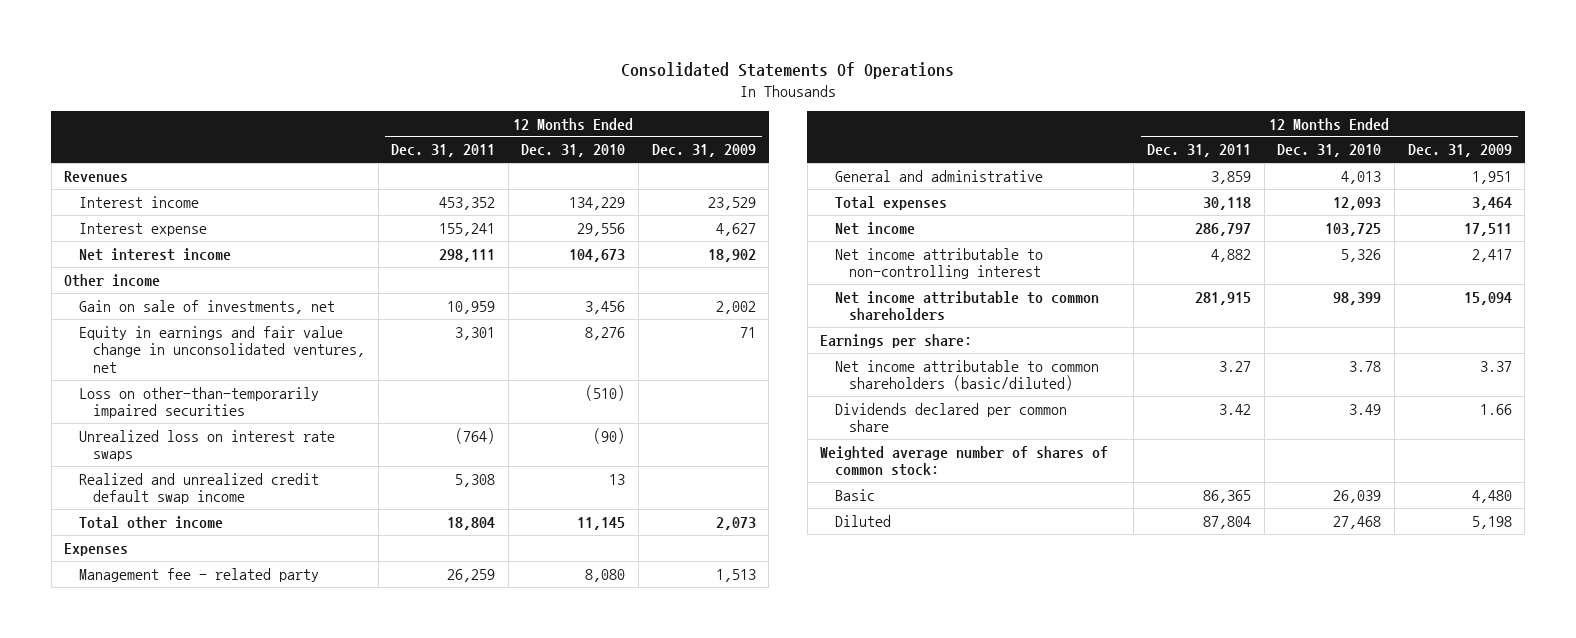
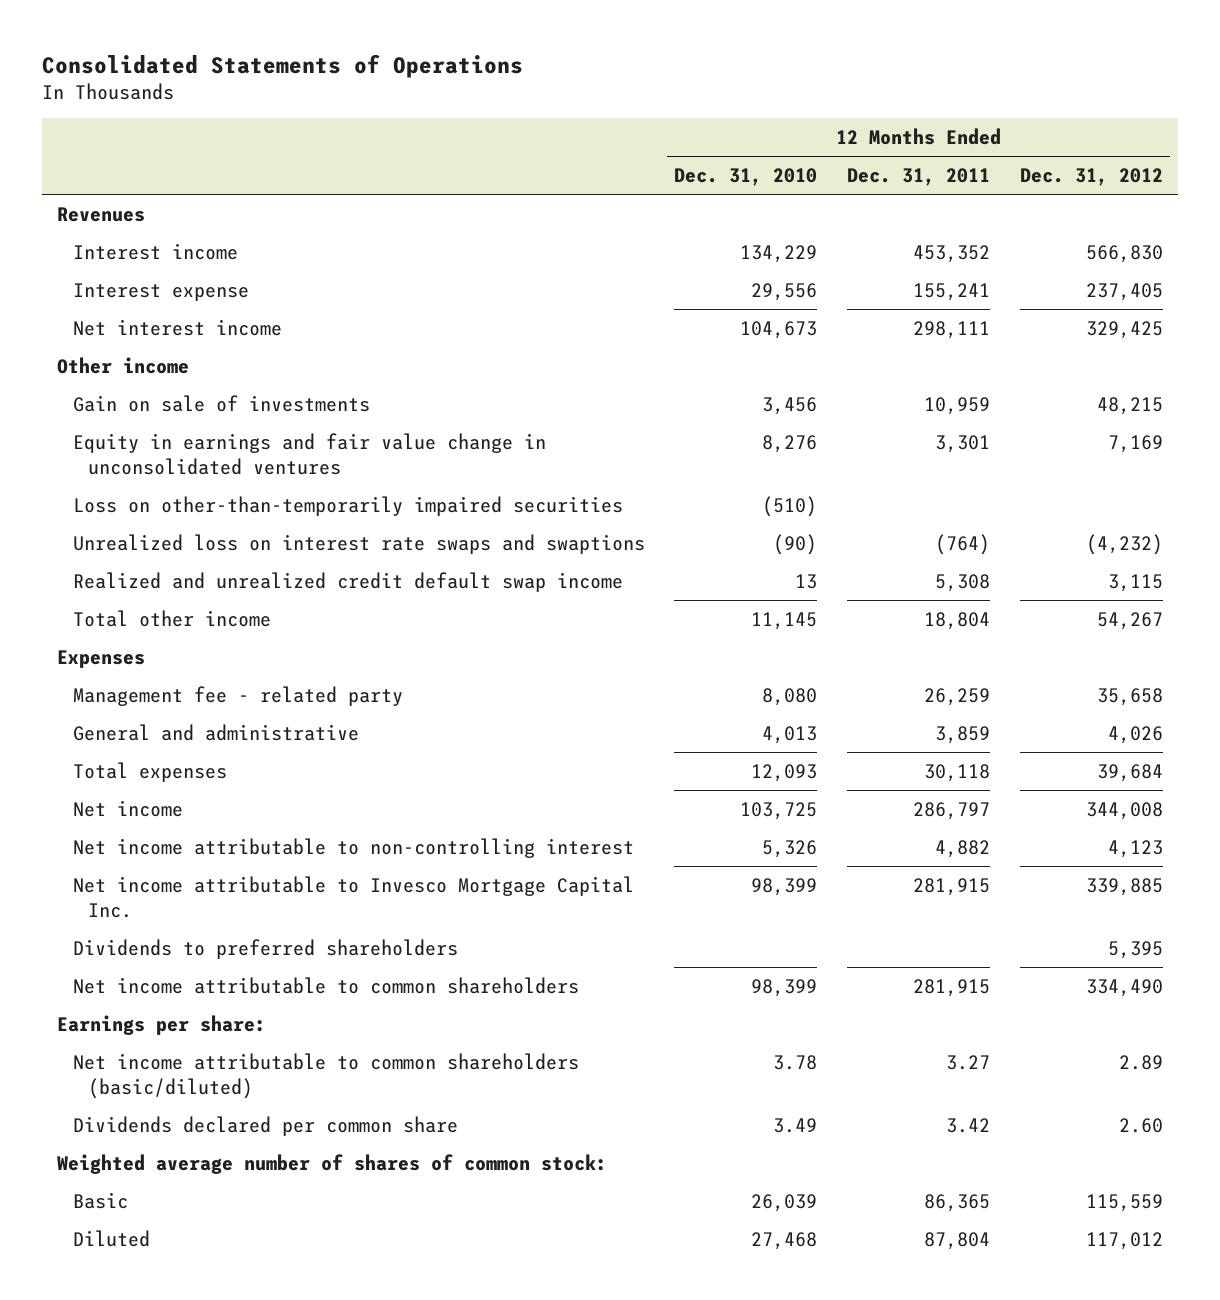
[620,62,954,80] Consolidated Statements Of Operations -> [42,53,524,78] Consolidated Statements of Operations
[651,144,756,158] Dec. 31, 2009 -> none
none -> [1019,167,1163,186] Dec. 31, 2012
[78,299,335,314] Gain on sale of investments, net -> [72,394,370,412] Gain on sale of investments
[78,325,365,374] Equity in earnings and fair value change in unconsolidated ventures, net -> [72,432,546,475] Equity in earnings and fair value change in unconsolidated ventures
[78,429,335,462] Unrealized loss on interest rate swaps -> [72,533,645,554] Unrealized loss on interest rate swaps and swaptions
none -> [72,875,634,918] Net income attributable to Invesco Mortgage Capital Inc.
none -> [72,938,458,959] Dividends to preferred shareholders

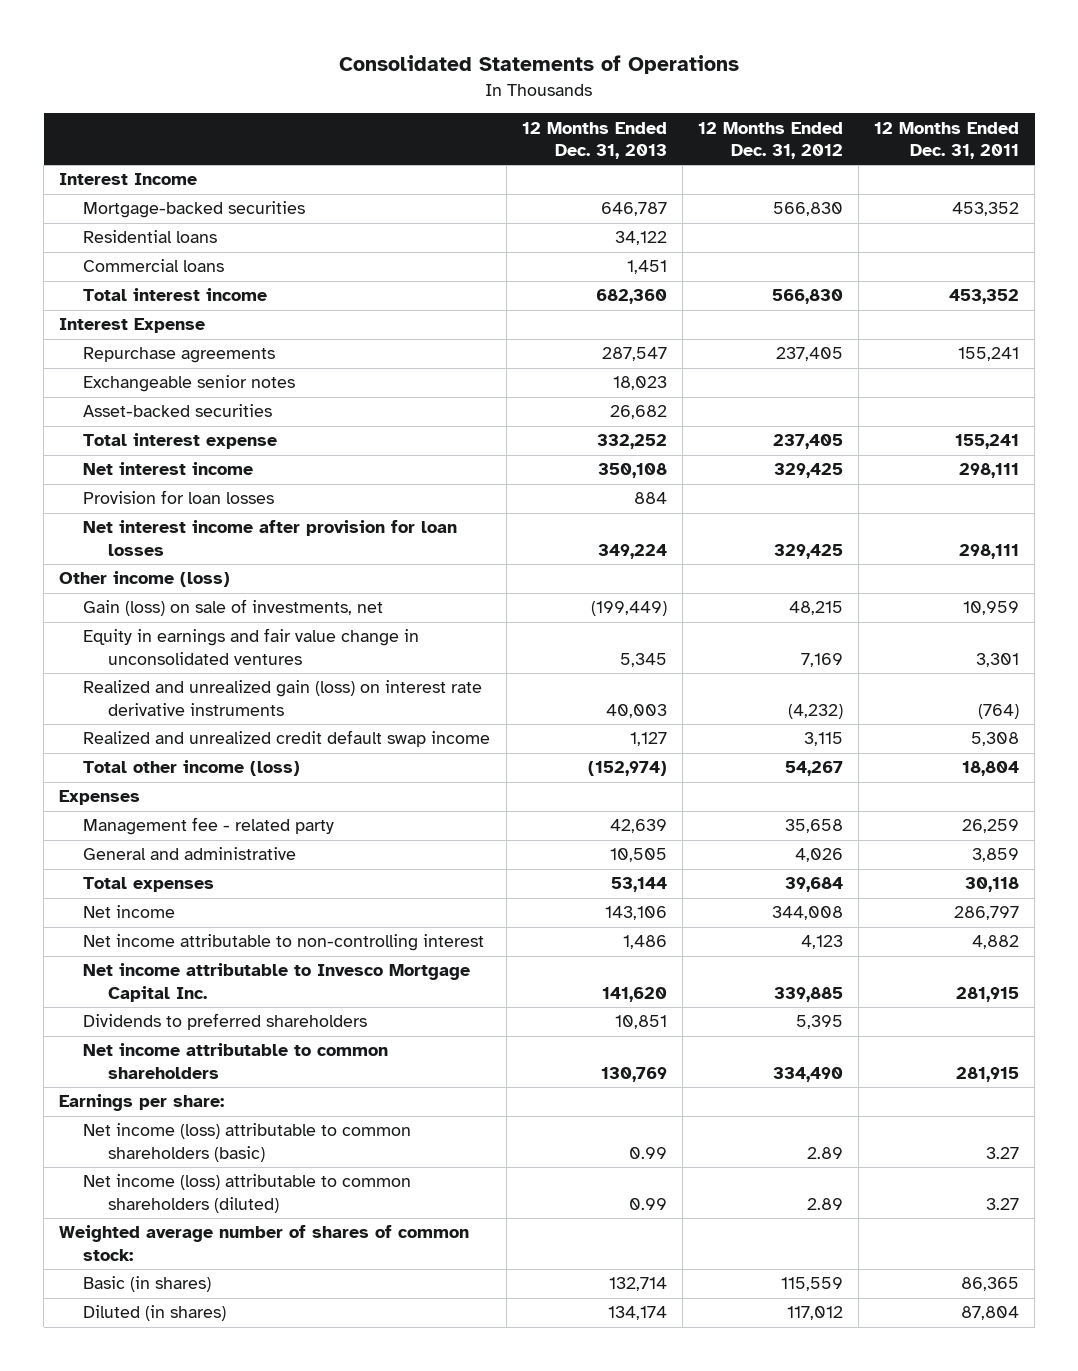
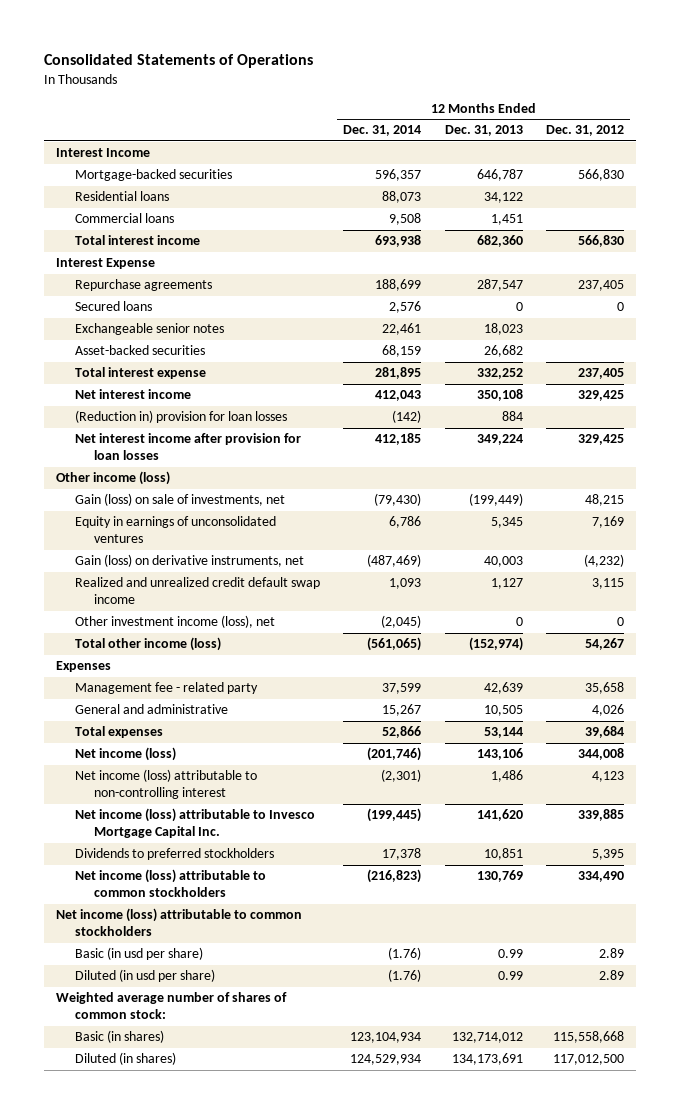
[874,121,1020,160] 12 Months Ended Dec. 31, 2011 -> none
none -> [343,125,422,137] Dec. 31, 2014
none -> [74,301,152,312] Secured loans
[83,490,275,505] Provision for loan losses -> [74,410,287,424] (Reduction in) provision for loan losses
[83,628,420,665] Equity in earnings and fair value change in unconsolidated ventures -> [74,516,276,544] Equity in earnings of unconsolidated ventures
[83,680,483,716] Realized and unrealized gain (loss) on interest rate derivative instruments -> [74,554,304,568] Gain (loss) on derivative instruments, net
none -> [74,615,275,629] Other investment income (loss), net
[59,1094,225,1112] Earnings per share: -> none
[83,905,176,919] Net income -> [74,747,176,762] Net income (loss)
[83,934,485,952] Net income attributable to non-controlling interest -> [74,769,257,800] Net income (loss) attributable to non-controlling interest
[83,963,471,1002] Net income attributable to Invesco Mortgage Capital Inc. -> [74,808,315,839] Net income (loss) attributable to Invesco Mortgage Capital Inc.
[83,1013,368,1031] Dividends to preferred shareholders -> [74,848,274,861] Dividends to preferred stockholders
[83,1043,389,1079] Net income attributable to common shareholders -> [74,869,266,898] Net income (loss) attributable to common stockholders
none -> [55,908,302,937] Net income (loss) attributable to common stockholders
[83,1123,412,1162] Net income (loss) attributable to common shareholders (basic) -> [74,947,203,961] Basic (in usd per share)
[83,1174,412,1213] Net income (loss) attributable to common shareholders (diluted) -> [74,969,215,983] Diluted (in usd per share)
[608,1277,667,1292] 132,714 -> [451,1032,523,1044] 132,714,012
[780,1277,843,1292] 115,559 -> [553,1031,625,1044] 115,558,668
[607,1306,667,1321] 134,174 -> [451,1053,523,1066] 134,173,691
[786,1306,843,1321] 117,012 -> [553,1054,625,1066] 117,012,500

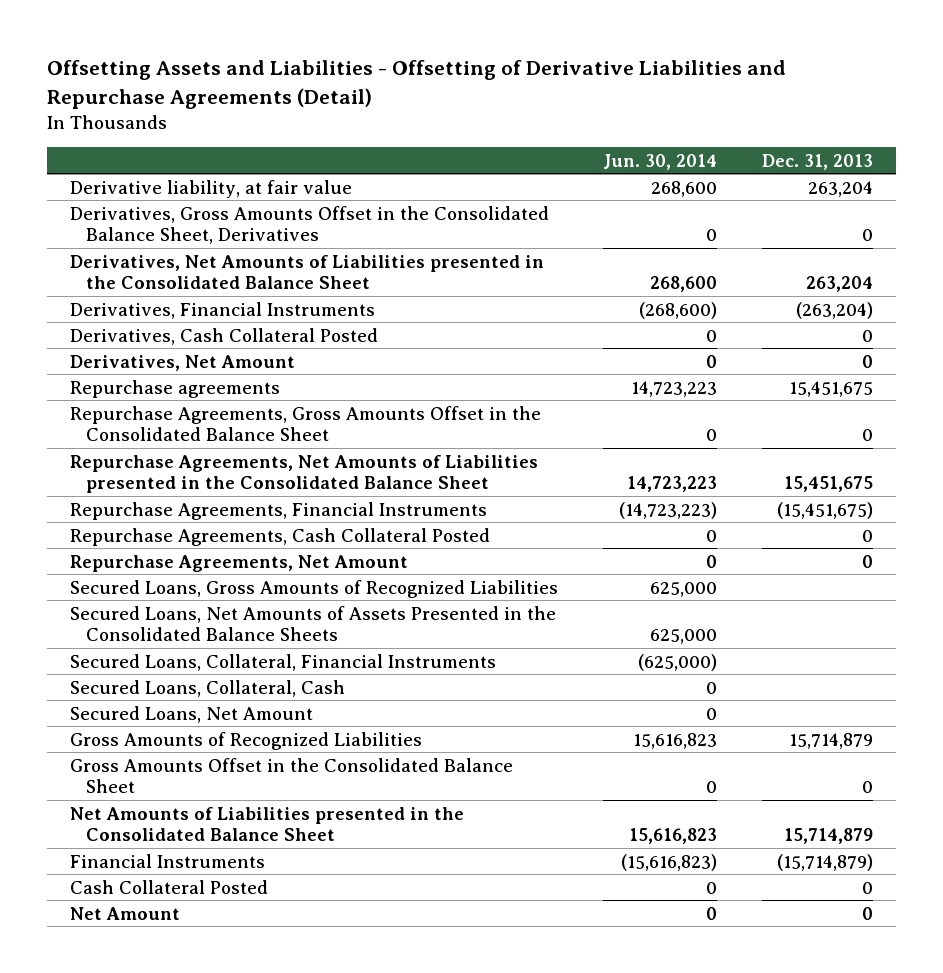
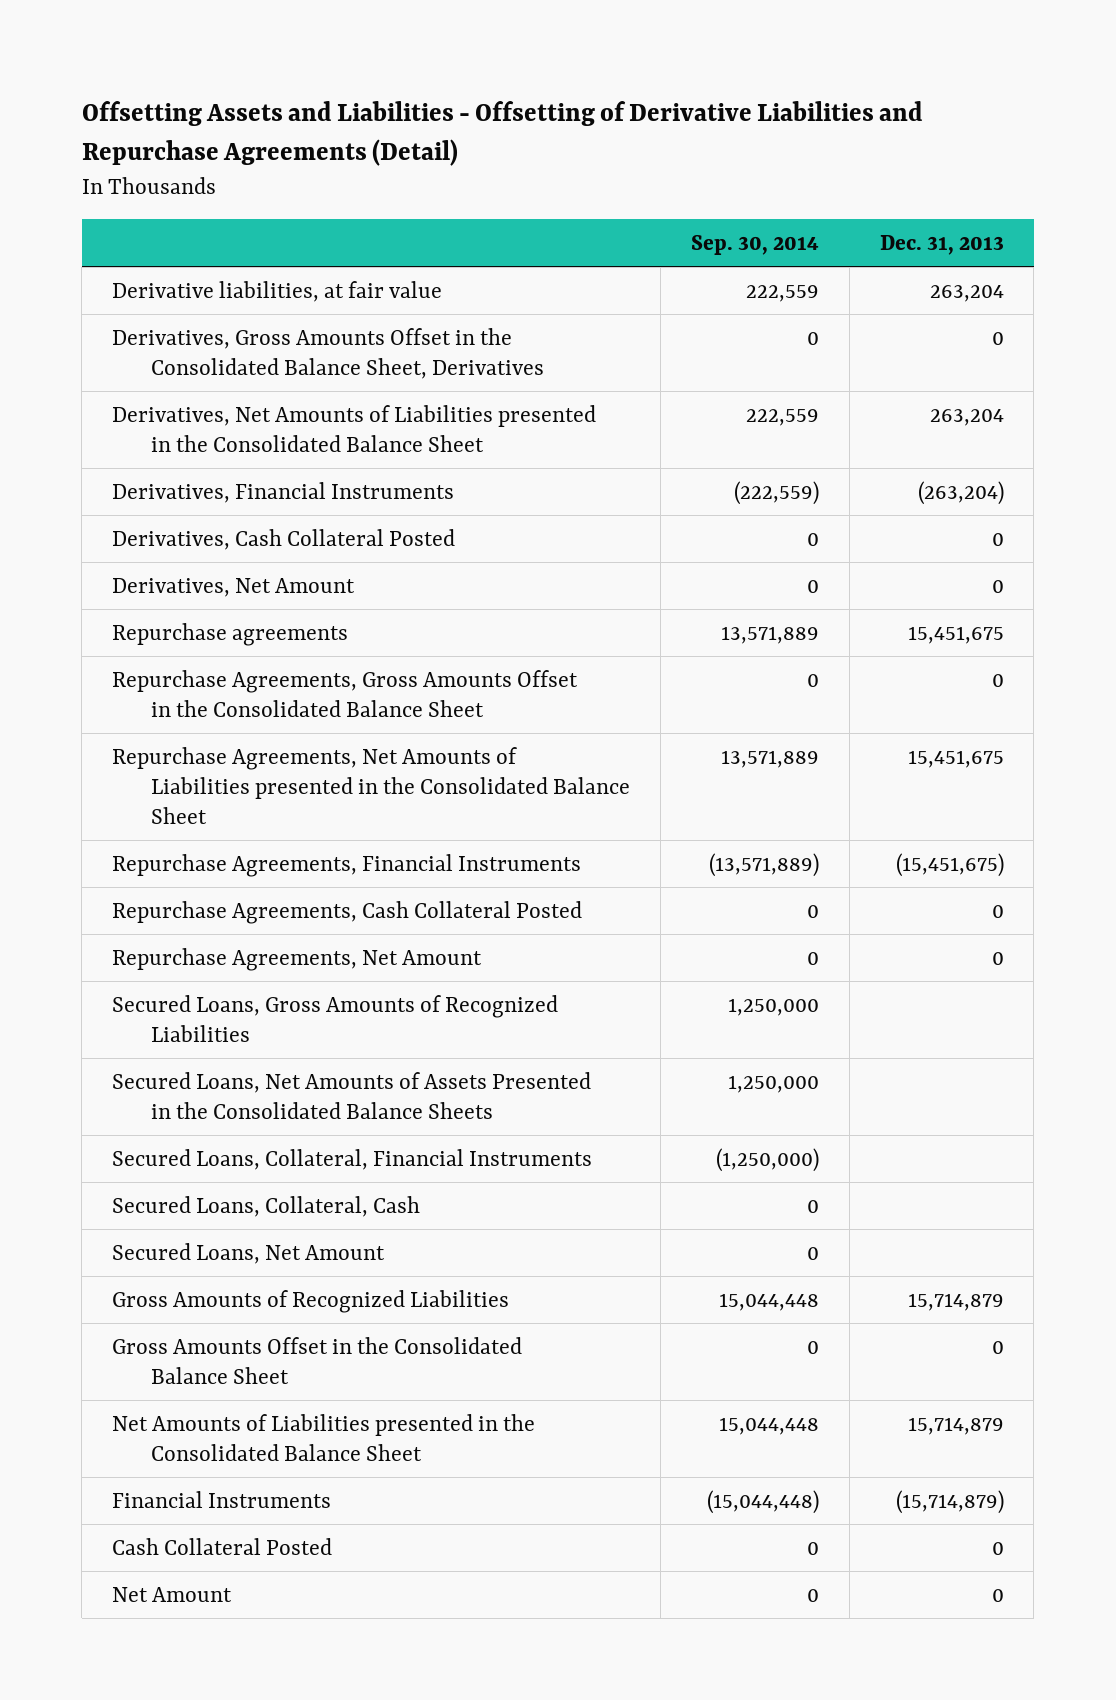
[602,153,717,170] Jun. 30, 2014 -> none
none -> [691,234,820,255] Sep. 30, 2014
[69,179,352,198] Derivative liability, at fair value -> [111,280,442,302] Derivative liabilities, at fair value

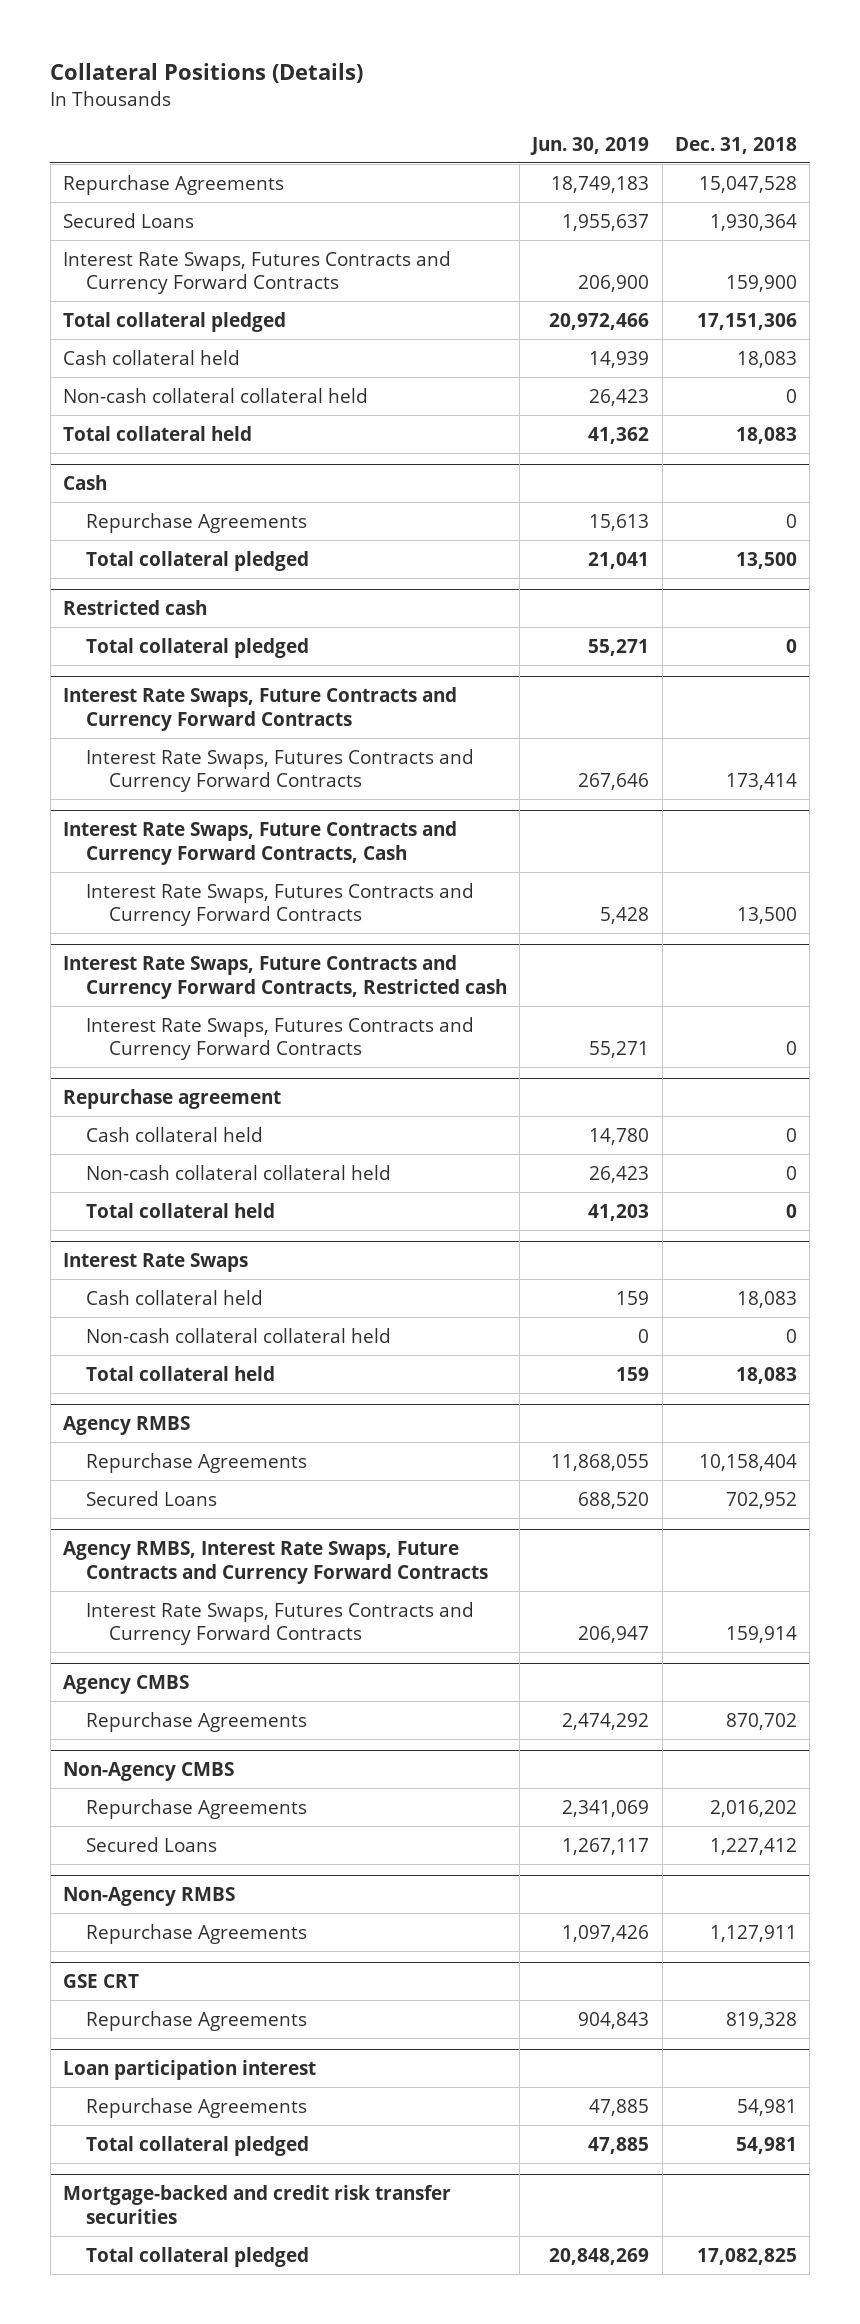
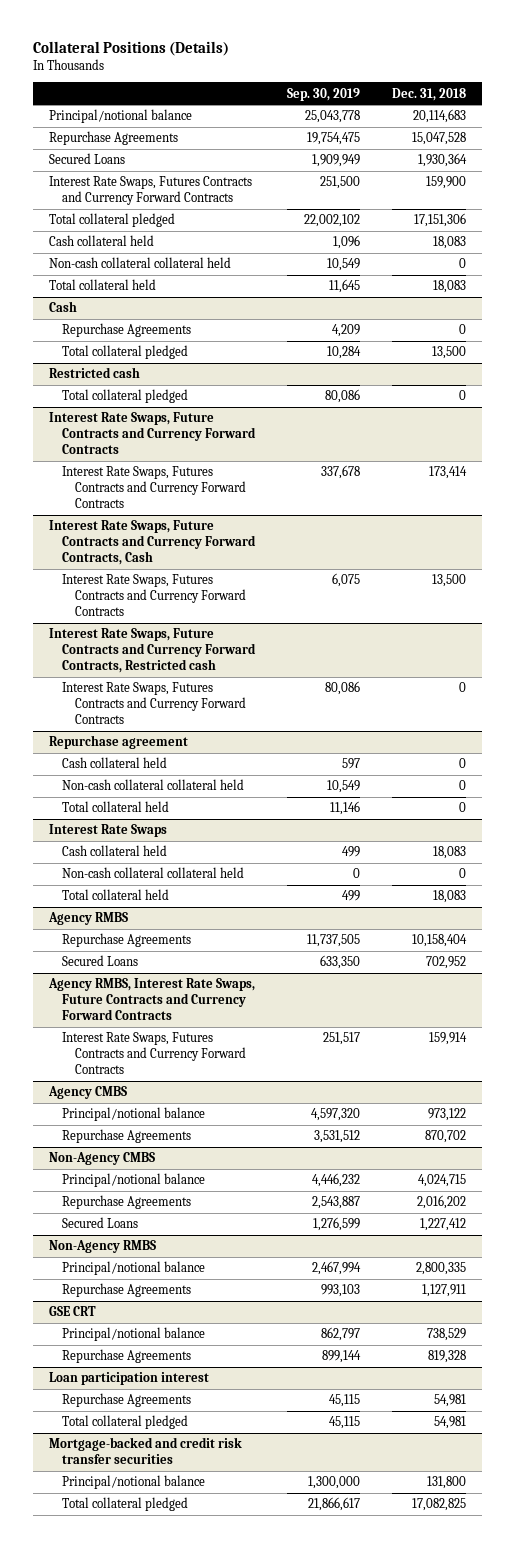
[530,136,650,155] Jun. 30, 2019 -> none
none -> [287,87,361,101] Sep. 30, 2019
none -> [49,109,193,124] Principal/notional balance
none -> [62,1107,206,1122] Principal/notional balance
none -> [62,1173,206,1188] Principal/notional balance
none -> [62,1261,206,1276] Principal/notional balance
none -> [62,1327,206,1342] Principal/notional balance
none -> [62,1475,206,1490] Principal/notional balance

